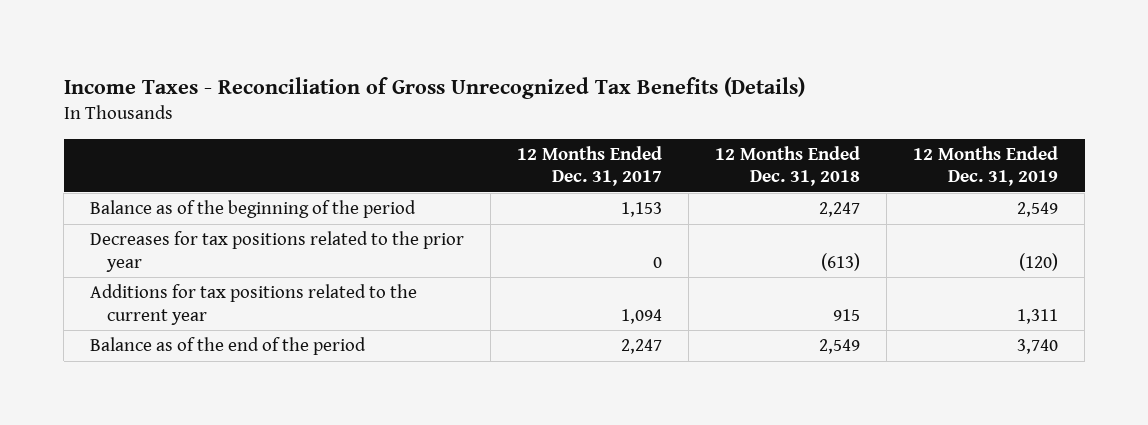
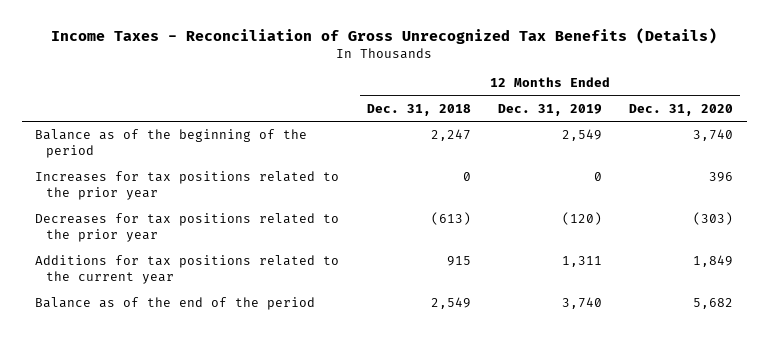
[517,145,663,187] 12 Months Ended Dec. 31, 2017 -> none
none -> [629,103,734,116] Dec. 31, 2020
none -> [35,171,340,201] Increases for tax positions related to the prior year

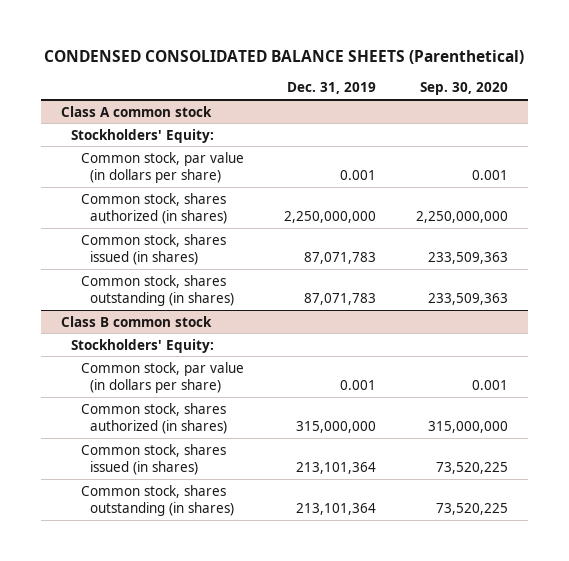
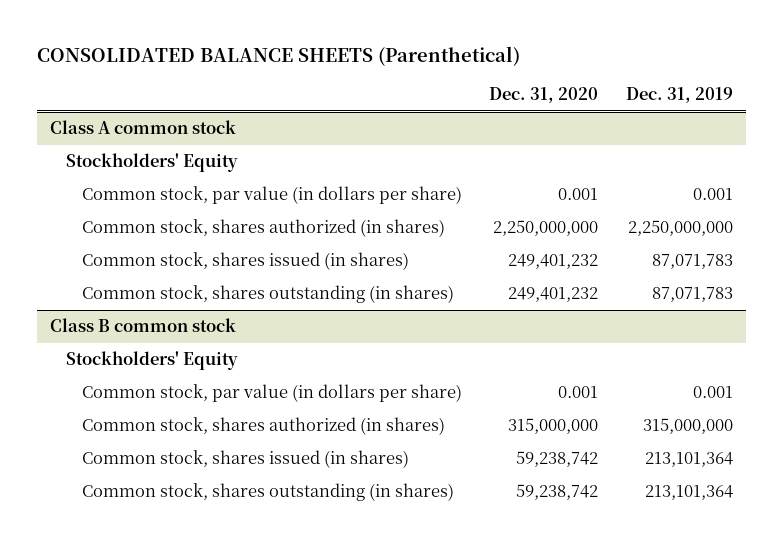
[44,50,525,65] CONDENSED CONSOLIDATED BALANCE SHEETS (Parenthetical) -> [36,45,520,66] CONSOLIDATED BALANCE SHEETS (Parenthetical)
[419,82,508,96] Sep. 30, 2020 -> none
none -> [489,87,599,104] Dec. 31, 2020
[70,128,214,143] Stockholders' Equity: -> [66,153,239,173] Stockholders' Equity
[70,338,214,353] Stockholders' Equity: -> [66,351,239,371] Stockholders' Equity

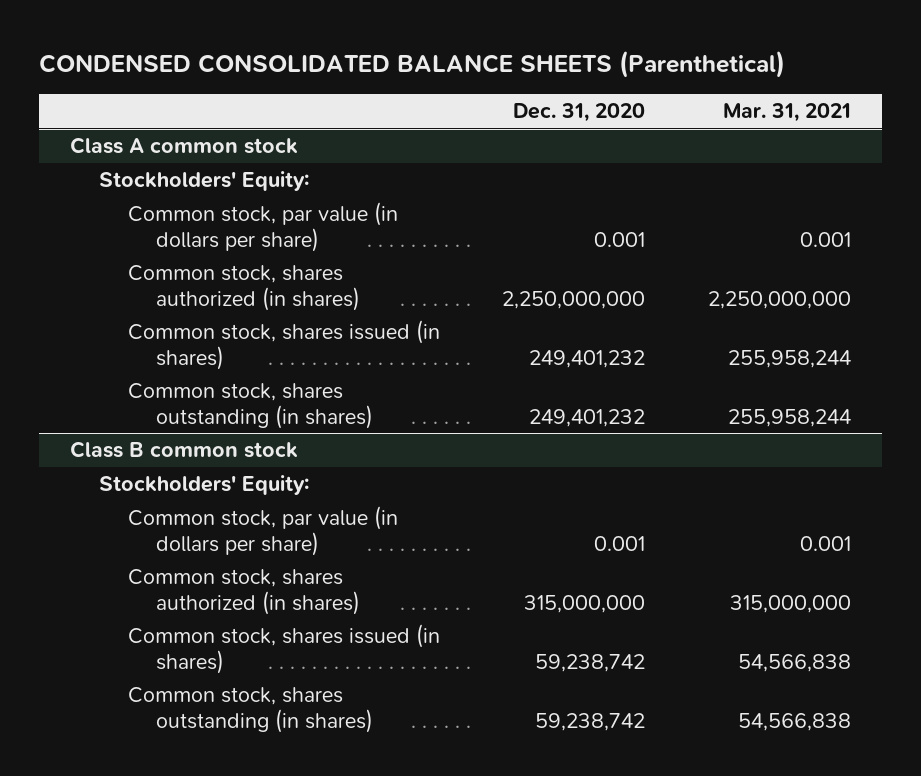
[36,45,520,66] CONSOLIDATED BALANCE SHEETS (Parenthetical) -> [39,50,786,79] CONDENSED CONSOLIDATED BALANCE SHEETS (Parenthetical)
[625,87,733,104] Dec. 31, 2019 -> none
none -> [722,102,851,122] Mar. 31, 2021
[66,153,239,173] Stockholders' Equity -> [99,171,310,192] Stockholders' Equity:
[66,351,239,371] Stockholders' Equity -> [99,475,310,496] Stockholders' Equity:

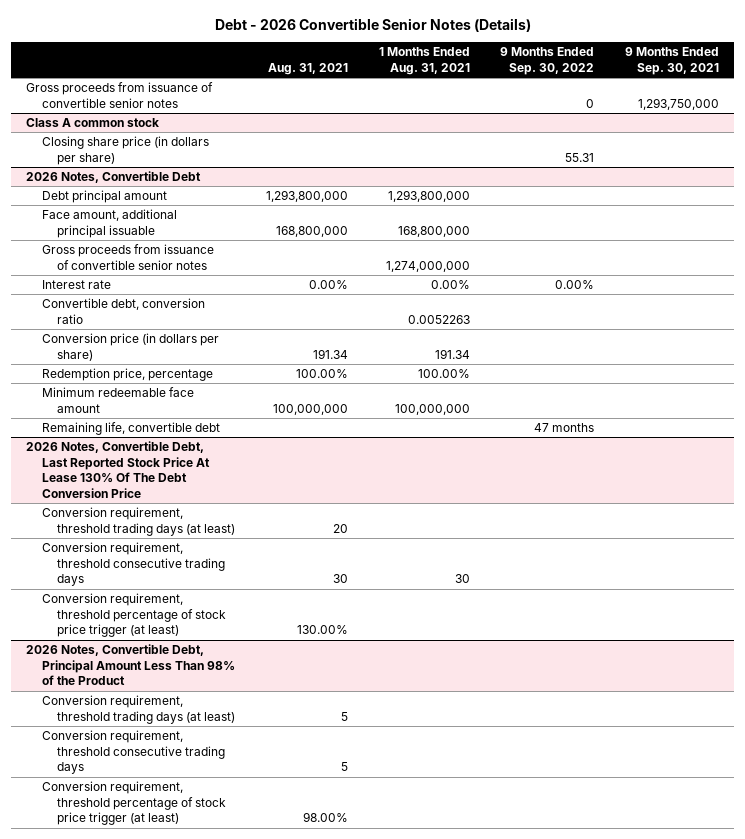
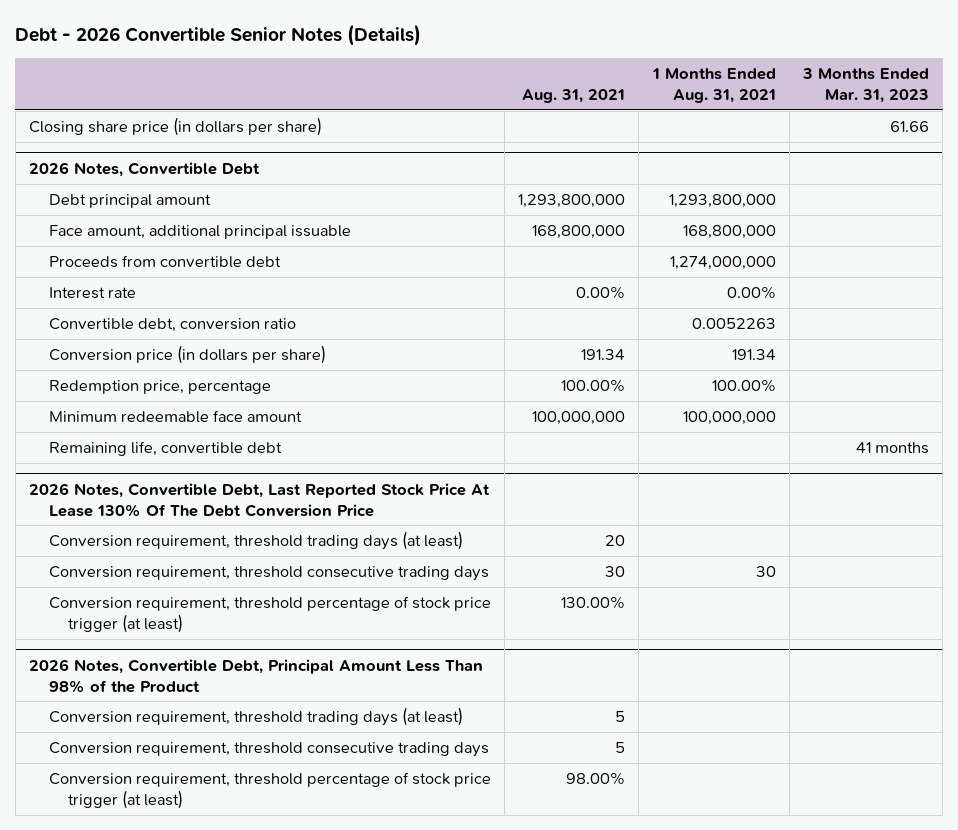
[500,47,595,76] 9 Months Ended Sep. 30, 2022 -> none
[625,47,720,76] 9 Months Ended Sep. 30, 2021 -> none
none -> [802,68,930,104] 3 Months Ended Mar. 31, 2023
[26,82,214,108] Gross proceeds from issuance of convertible senior notes -> none
[26,118,160,128] Class A common stock -> none
[41,244,214,270] Gross proceeds from issuance of convertible senior notes -> [48,255,281,269] Proceeds from convertible debt

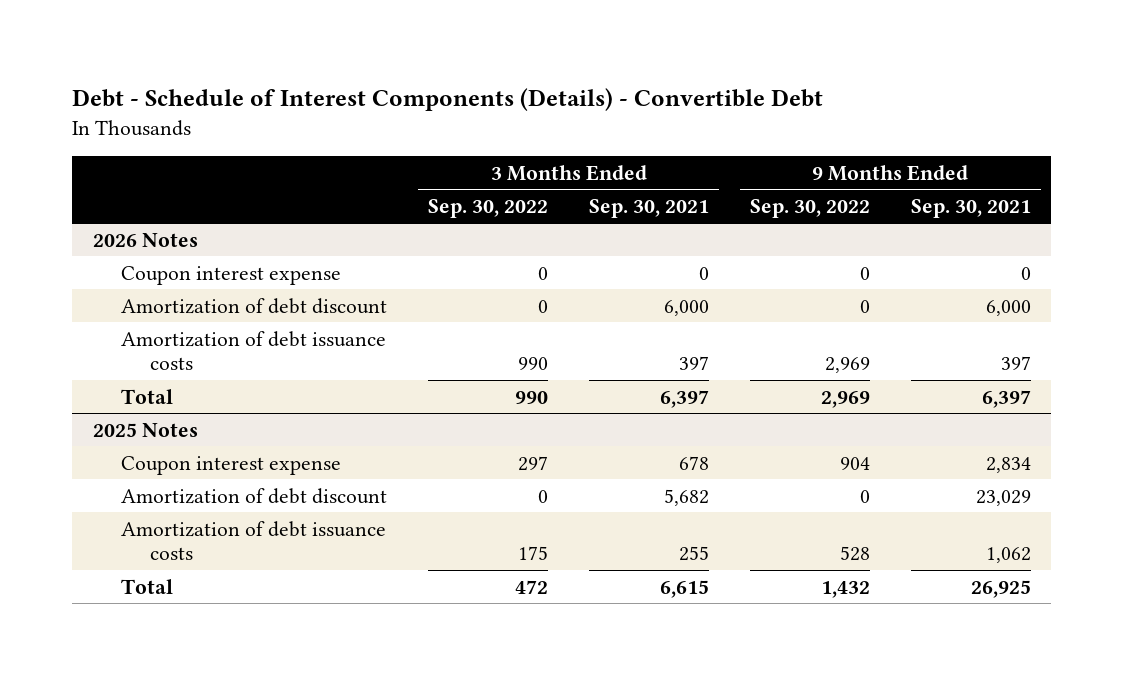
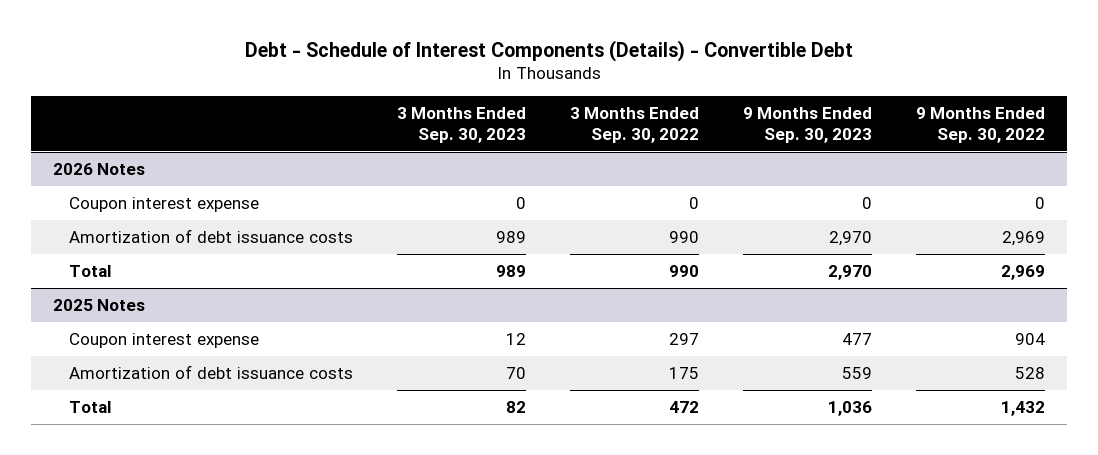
[589,198,710,218] Sep. 30, 2021 -> none
[910,198,1031,218] Sep. 30, 2021 -> none
none -> [397,107,527,143] 3 Months Ended Sep. 30, 2023
none -> [743,107,873,143] 9 Months Ended Sep. 30, 2023
[121,297,388,314] Amortization of debt discount -> none
[121,487,388,504] Amortization of debt discount -> none

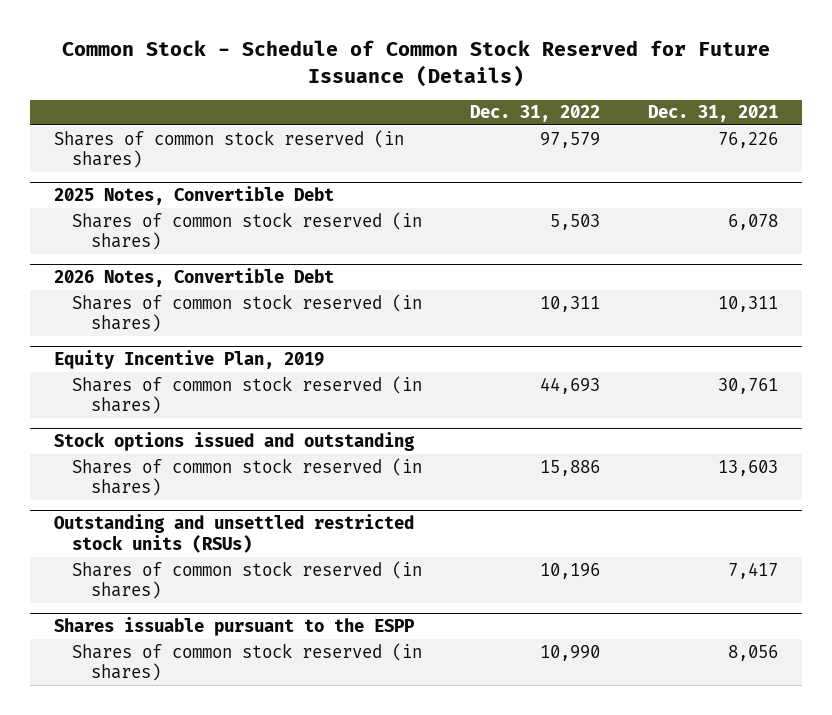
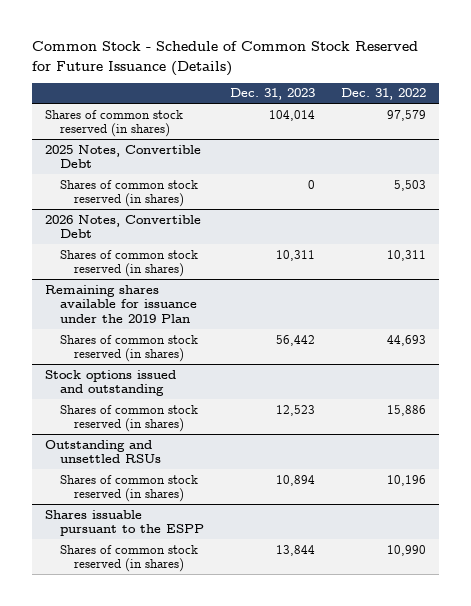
[647,105,778,123] Dec. 31, 2021 -> none
none -> [229,88,315,101] Dec. 31, 2023
[54,350,325,370] Equity Incentive Plan, 2019 -> [45,284,197,324] Remaining shares available for issuance under the 2019 Plan
[54,514,415,553] Outstanding and unsettled restricted stock units (RSUs) -> [45,439,161,464] Outstanding and unsettled RSUs

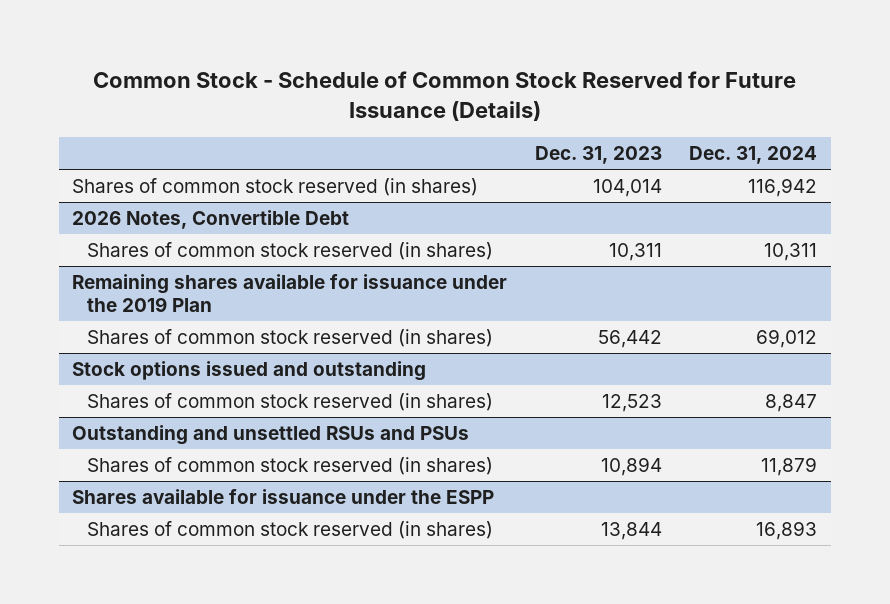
[340,88,426,101] Dec. 31, 2022 -> none
none -> [689,146,818,165] Dec. 31, 2024
[45,144,202,169] 2025 Notes, Convertible Debt -> none
[59,179,198,208] Shares of common stock reserved (in shares) -> none
[45,439,161,464] Outstanding and unsettled RSUs -> [72,425,470,446] Outstanding and unsettled RSUs and PSUs
[45,509,204,537] Shares issuable pursuant to the ESPP -> [72,489,495,505] Shares available for issuance under the ESPP

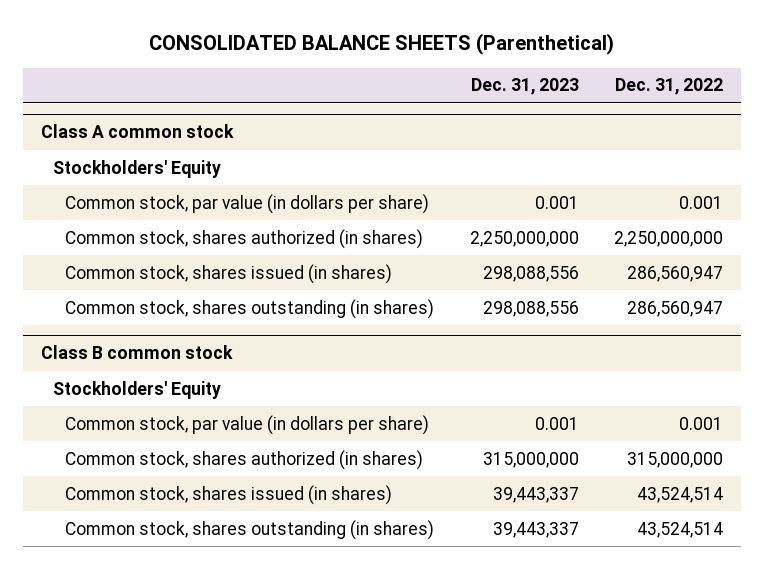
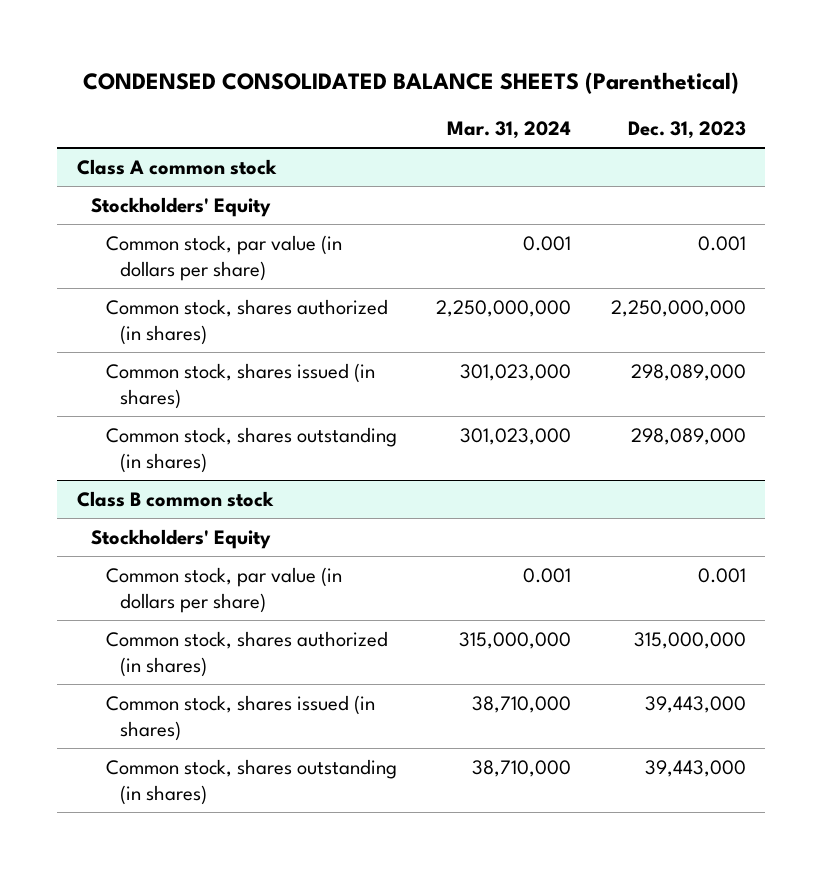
[149,33,615,56] CONSOLIDATED BALANCE SHEETS (Parenthetical) -> [83,71,740,94] CONDENSED CONSOLIDATED BALANCE SHEETS (Parenthetical)
[615,78,724,96] Dec. 31, 2022 -> none
none -> [447,120,572,139] Mar. 31, 2024
[482,265,579,282] 298,088,556 -> [630,363,746,381] 298,089,000
[482,300,579,317] 298,088,556 -> [630,427,746,445] 298,089,000
[492,486,579,503] 39,443,337 -> [644,695,746,713] 39,443,000
[492,521,579,538] 39,443,337 -> [644,759,746,777] 39,443,000

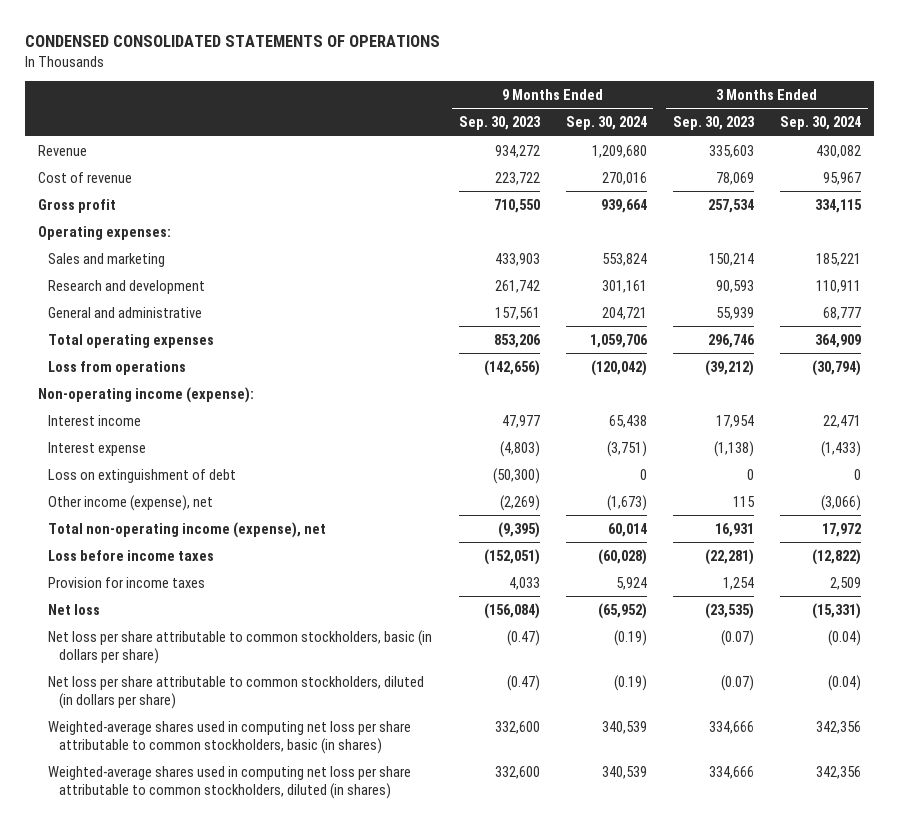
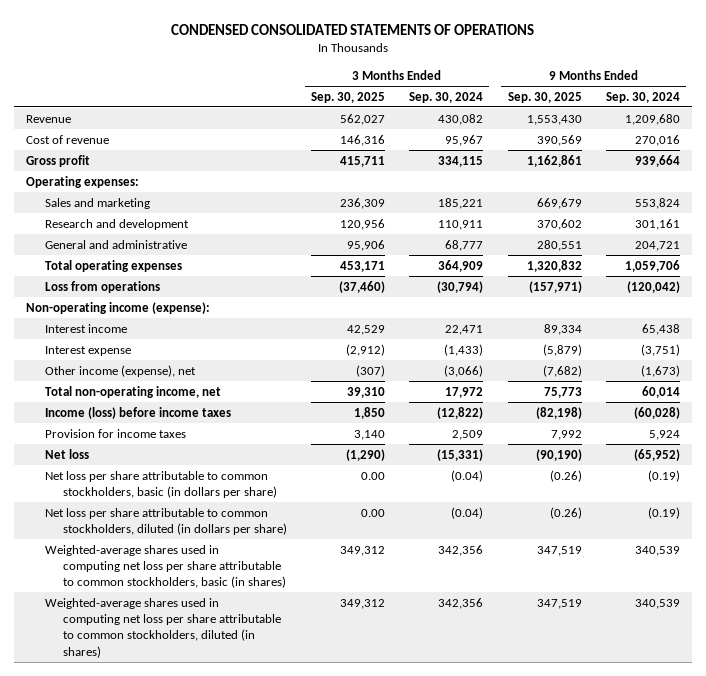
[458,116,541,131] Sep. 30, 2023 -> none
[672,116,755,131] Sep. 30, 2023 -> none
none -> [311,91,386,103] Sep. 30, 2025
none -> [507,91,582,103] Sep. 30, 2025
[48,468,237,483] Loss on extinguishment of debt -> none
[48,521,327,538] Total non-operating income (expense), net -> [44,385,221,398] Total non-operating income, net
[48,549,215,561] Loss before income taxes -> [44,406,231,419] Income (loss) before income taxes

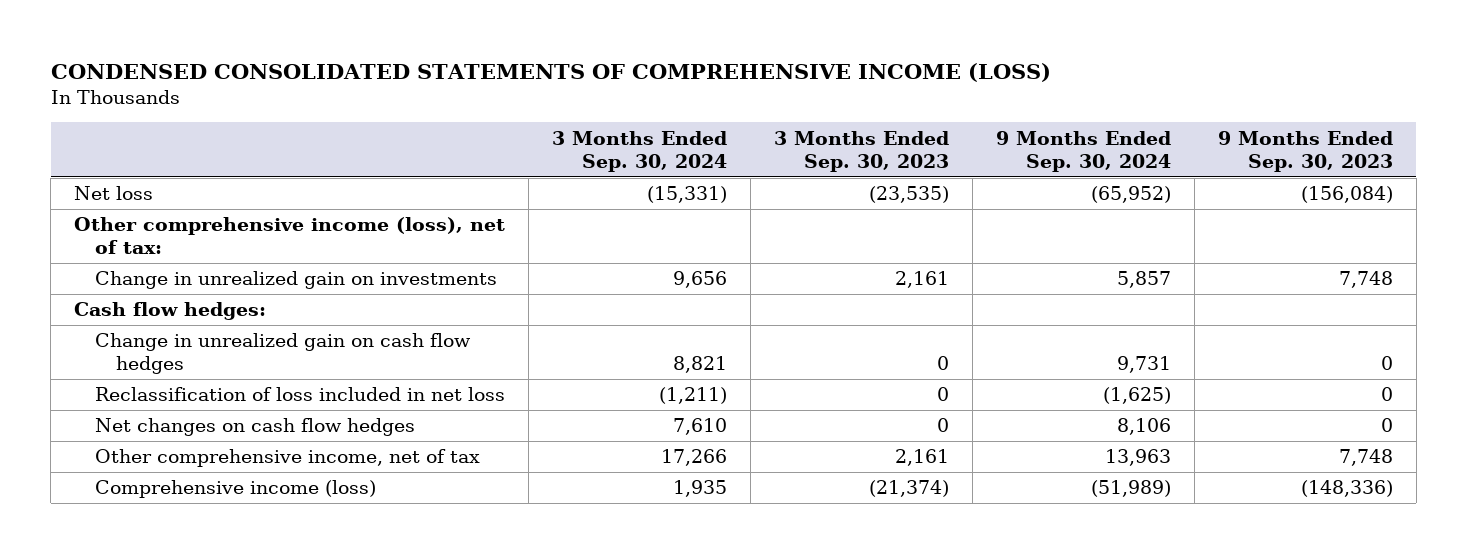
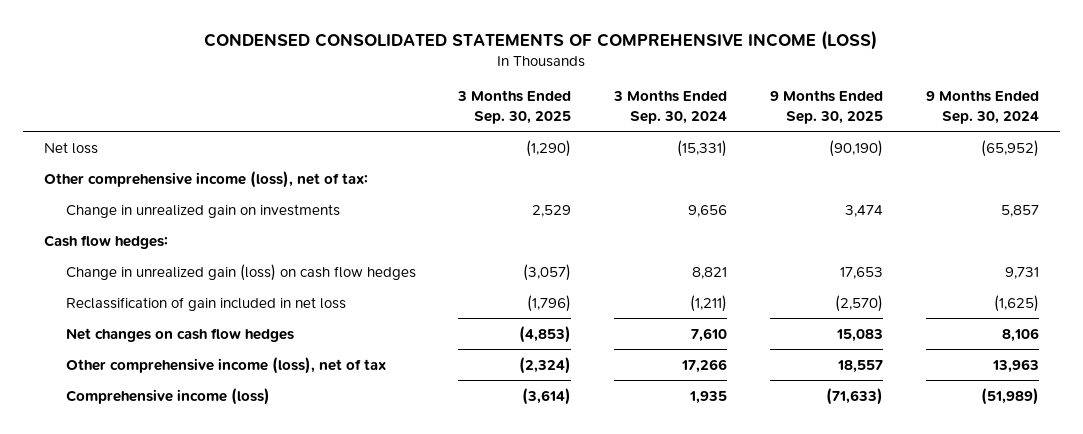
[773,130,949,172] 3 Months Ended Sep. 30, 2023 -> none
[1217,130,1393,172] 9 Months Ended Sep. 30, 2023 -> none
none -> [457,90,572,124] 3 Months Ended Sep. 30, 2025
none -> [769,90,883,124] 9 Months Ended Sep. 30, 2025
[94,333,471,375] Change in unrealized gain on cash flow hedges -> [65,263,416,281] Change in unrealized gain (loss) on cash flow hedges
[94,387,505,402] Reclassification of loss included in net loss -> [65,296,346,311] Reclassification of gain included in net loss
[94,449,480,468] Other comprehensive income, net of tax -> [65,356,386,374] Other comprehensive income (loss), net of tax

